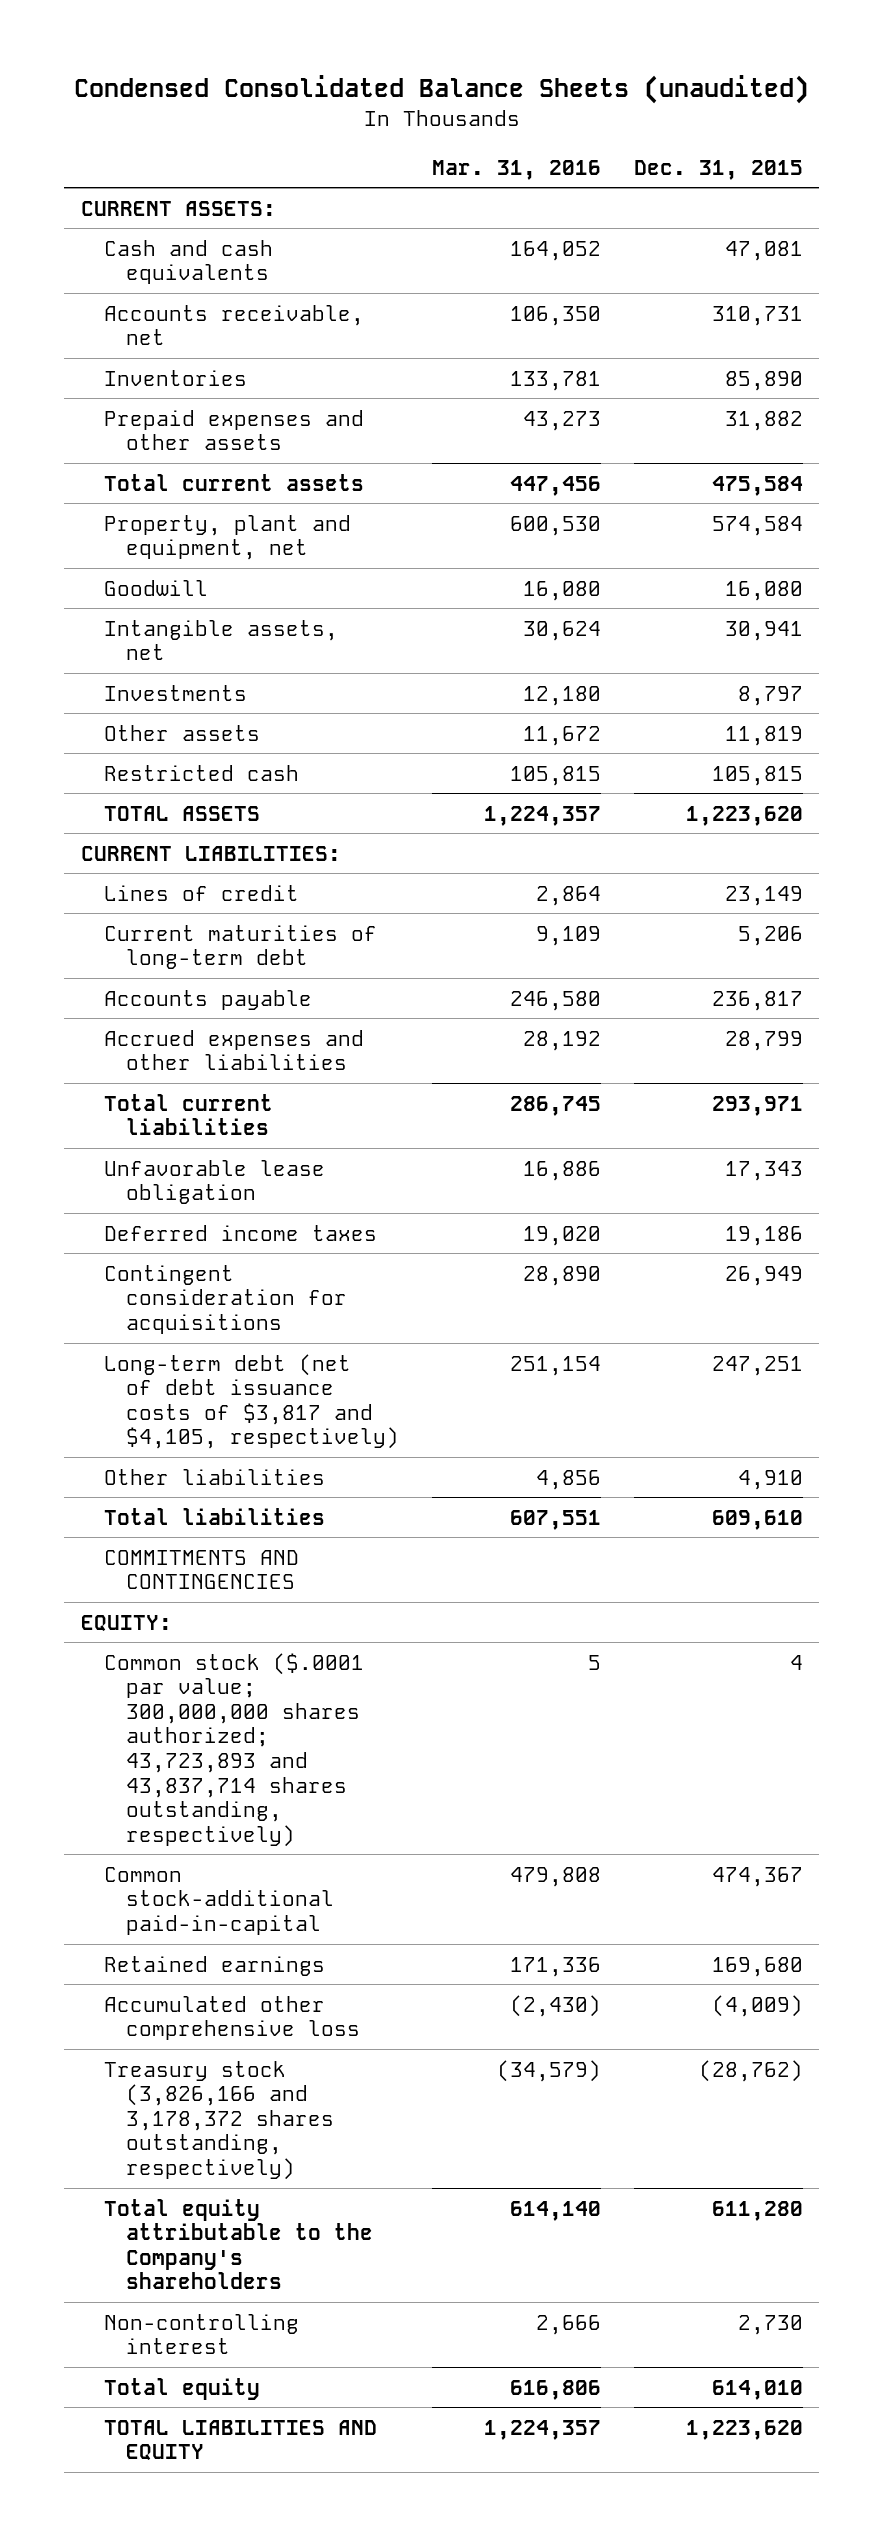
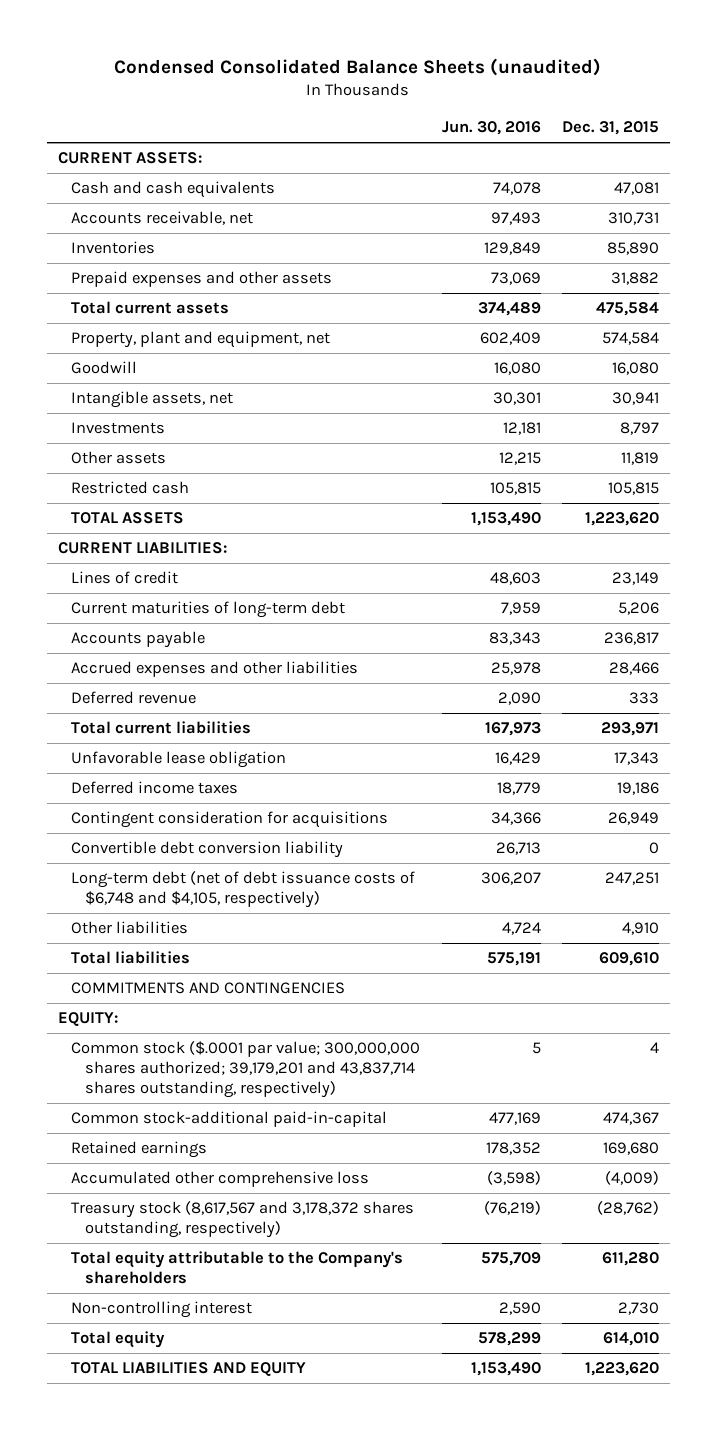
[432,159,602,180] Mar. 31, 2016 -> none
none -> [441,121,541,136] Jun. 30, 2016
[725,1030,804,1051] 28,799 -> [609,662,660,676] 28,466
none -> [71,691,197,705] Deferred revenue
none -> [71,841,344,859] Convertible debt conversion liability
[103,1353,400,1450] Long-term debt (net of debt issuance costs of $3,817 and $4,105, respectively) -> [71,871,416,909] Long-term debt (net of debt issuance costs of $6,748 and $4,105, respectively)
[103,1652,364,1847] Common stock ($.0001 par value; 300,000,000 shares authorized; 43,723,893 and 43,837,714 shares outstanding, respectively) -> [71,1041,421,1099] Common stock ($.0001 par value; 300,000,000 shares authorized; 39,179,201 and 43,837,714 shares outstanding, respectively)
[103,2060,335,2180] Treasury stock (3,826,166 and 3,178,372 shares outstanding, respectively) -> [71,1201,415,1239] Treasury stock (8,617,567 and 3,178,372 shares outstanding, respectively)

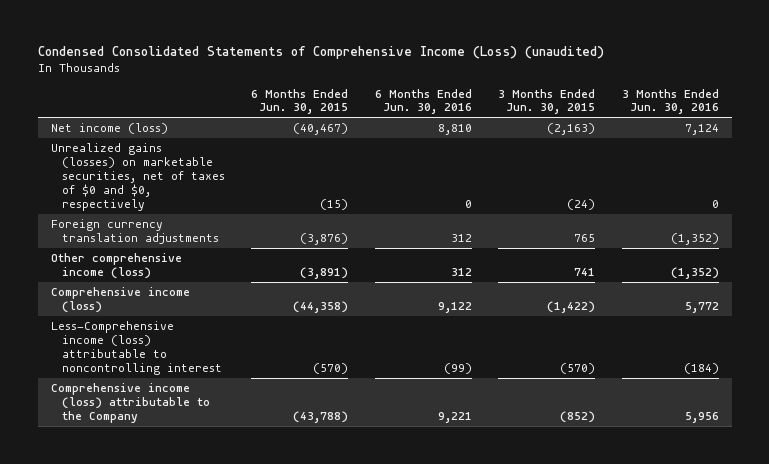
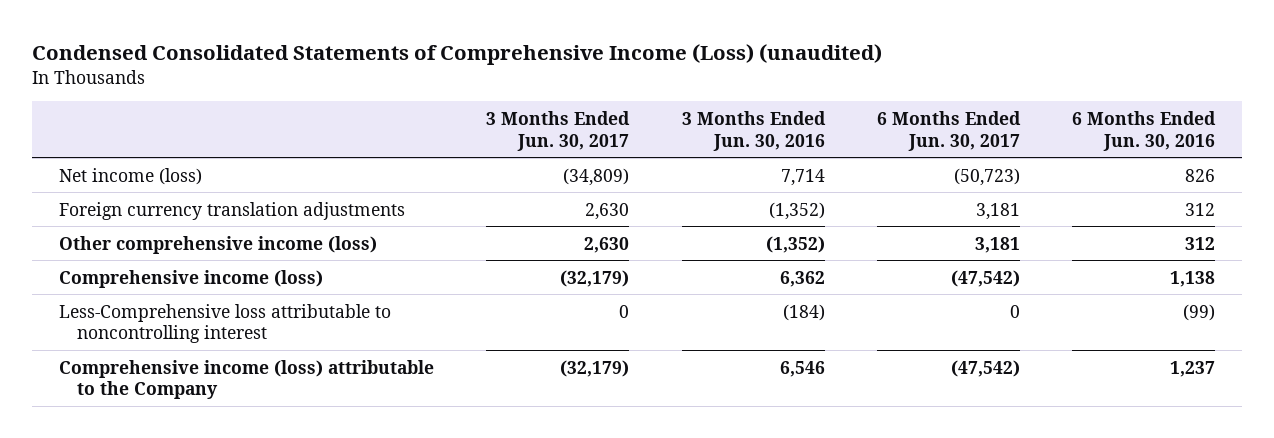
[251,88,349,115] 6 Months Ended Jun. 30, 2015 -> none
[498,88,596,115] 3 Months Ended Jun. 30, 2015 -> none
none -> [486,110,631,151] 3 Months Ended Jun. 30, 2017
none -> [877,110,1022,151] 6 Months Ended Jun. 30, 2017
[50,143,225,211] Unrealized gains (losses) on marketable securities, net of taxes of $0 and $0, respectively -> none
[437,124,472,136] 8,810 -> [1185,168,1216,182] 826
[684,124,719,136] 7,124 -> [780,168,825,186] 7,714
[437,301,472,313] 9,122 -> [1170,270,1216,287] 1,138
[684,301,719,313] 5,772 -> [779,270,825,287] 6,362
[50,321,222,375] Less-Comprehensive income (loss) attributable to noncontrolling interest -> [58,303,391,344] Less-Comprehensive loss attributable to noncontrolling interest
[437,411,472,423] 9,221 -> [1170,360,1216,377] 1,237
[684,411,719,423] 5,956 -> [779,360,825,377] 6,546

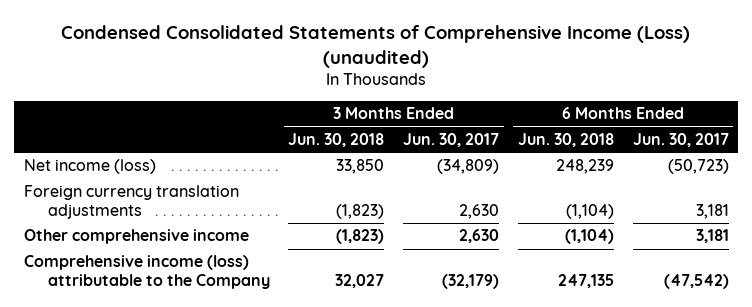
[681,110,826,151] 3 Months Ended Jun. 30, 2016 -> none
[1072,110,1217,151] 6 Months Ended Jun. 30, 2016 -> none
none -> [288,132,385,147] Jun. 30, 2018
none -> [517,132,614,147] Jun. 30, 2018
[58,269,323,288] Comprehensive income (loss) -> none
[58,303,391,344] Less-Comprehensive loss attributable to noncontrolling interest -> none
[58,235,377,254] Other comprehensive income (loss) -> [23,229,249,245] Other comprehensive income

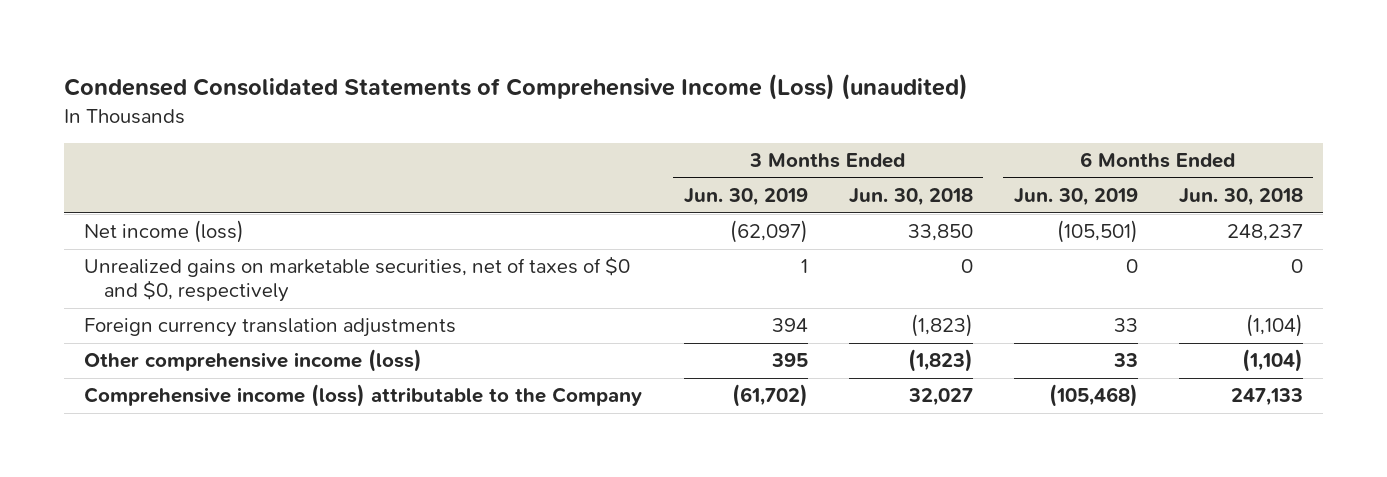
[403,132,500,147] Jun. 30, 2017 -> none
[632,132,729,147] Jun. 30, 2017 -> none
none -> [683,188,808,207] Jun. 30, 2019
none -> [1013,188,1138,207] Jun. 30, 2019
[555,159,614,175] 248,239 -> [1226,224,1303,242] 248,237
none -> [84,256,631,303] Unrealized gains on marketable securities, net of taxes of $0 and $0, respectively
[23,229,249,245] Other comprehensive income -> [84,349,423,373] Other comprehensive income (loss)
[557,274,614,289] 247,135 -> [1230,388,1303,407] 247,133

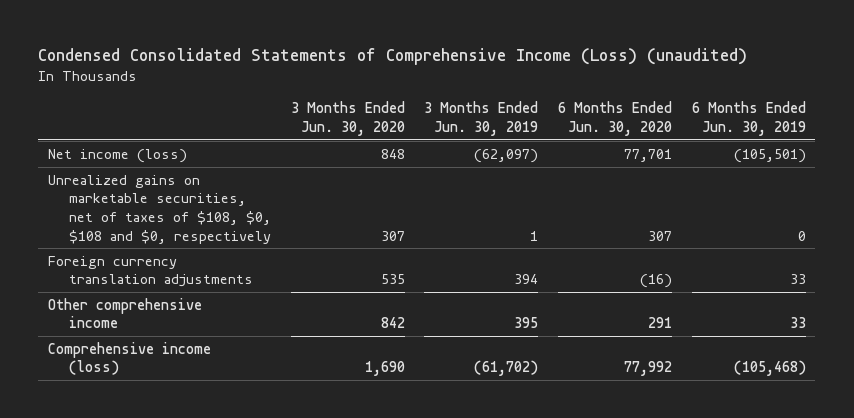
[848,188,973,207] Jun. 30, 2018 -> none
[1178,188,1303,207] Jun. 30, 2018 -> none
none -> [290,101,405,136] 3 Months Ended Jun. 30, 2020
none -> [558,101,673,136] 6 Months Ended Jun. 30, 2020
[84,256,631,303] Unrealized gains on marketable securities, net of taxes of $0 and $0, respectively -> [48,174,272,244] Unrealized gains on marketable securities, net of taxes of $108, $0, $108 and $0, respectively
[84,349,423,373] Other comprehensive income (loss) -> [48,297,203,329] Other comprehensive income
[84,384,643,408] Comprehensive income (loss) attributable to the Company -> [48,341,212,376] Comprehensive income (loss)

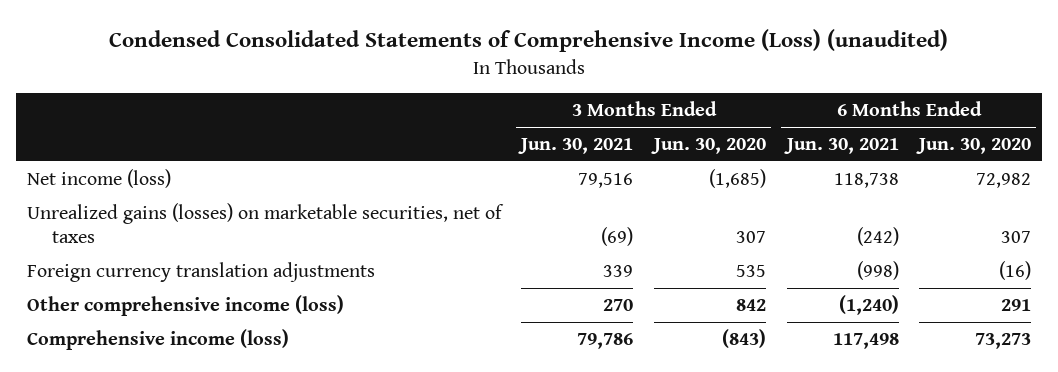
[424,101,539,136] 3 Months Ended Jun. 30, 2019 -> none
[691,101,806,136] 6 Months Ended Jun. 30, 2019 -> none
none -> [518,138,634,155] Jun. 30, 2021
none -> [783,138,899,155] Jun. 30, 2021
[380,148,405,159] 848 -> [708,168,766,188] (1,685)
[624,148,673,162] 77,701 -> [976,172,1032,188] 72,982
[48,174,272,244] Unrealized gains on marketable securities, net of taxes of $108, $0, $108 and $0, respectively -> [26,202,504,244] Unrealized gains (losses) on marketable securities, net of taxes
[48,297,203,329] Other comprehensive income -> [26,294,344,316] Other comprehensive income (loss)
[364,361,405,377] 1,690 -> [721,328,766,348] (843)
[624,361,673,377] 77,992 -> [975,332,1032,349] 73,273

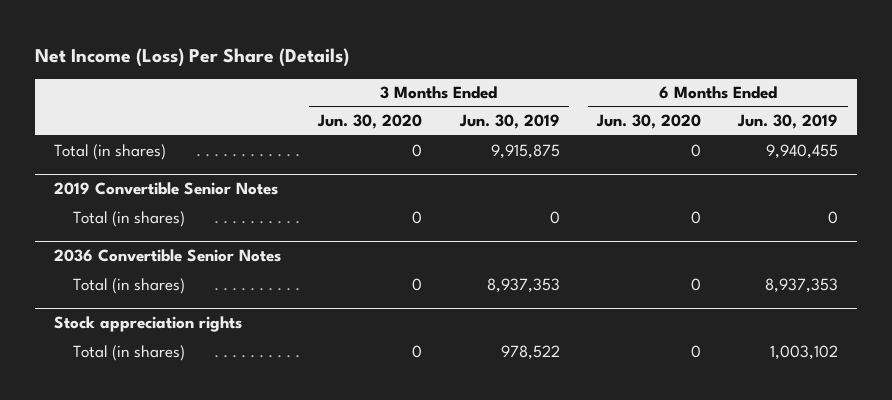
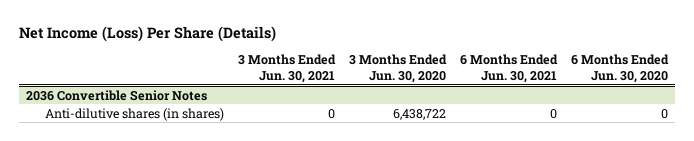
[458,114,560,130] Jun. 30, 2019 -> none
[737,114,839,130] Jun. 30, 2019 -> none
none -> [238,54,337,83] 3 Months Ended Jun. 30, 2021
none -> [460,54,559,83] 6 Months Ended Jun. 30, 2021
[53,143,166,160] Total (in shares) -> none
[53,182,278,196] 2019 Convertible Senior Notes -> none
[72,210,185,227] Total (in shares) -> none
[53,316,242,333] Stock appreciation rights -> none
[72,344,185,361] Total (in shares) -> none
[72,277,185,294] Total (in shares) -> [45,107,225,121] Anti-dilutive shares (in shares)
[412,277,423,291] 0 -> [393,108,447,120] 6,438,722

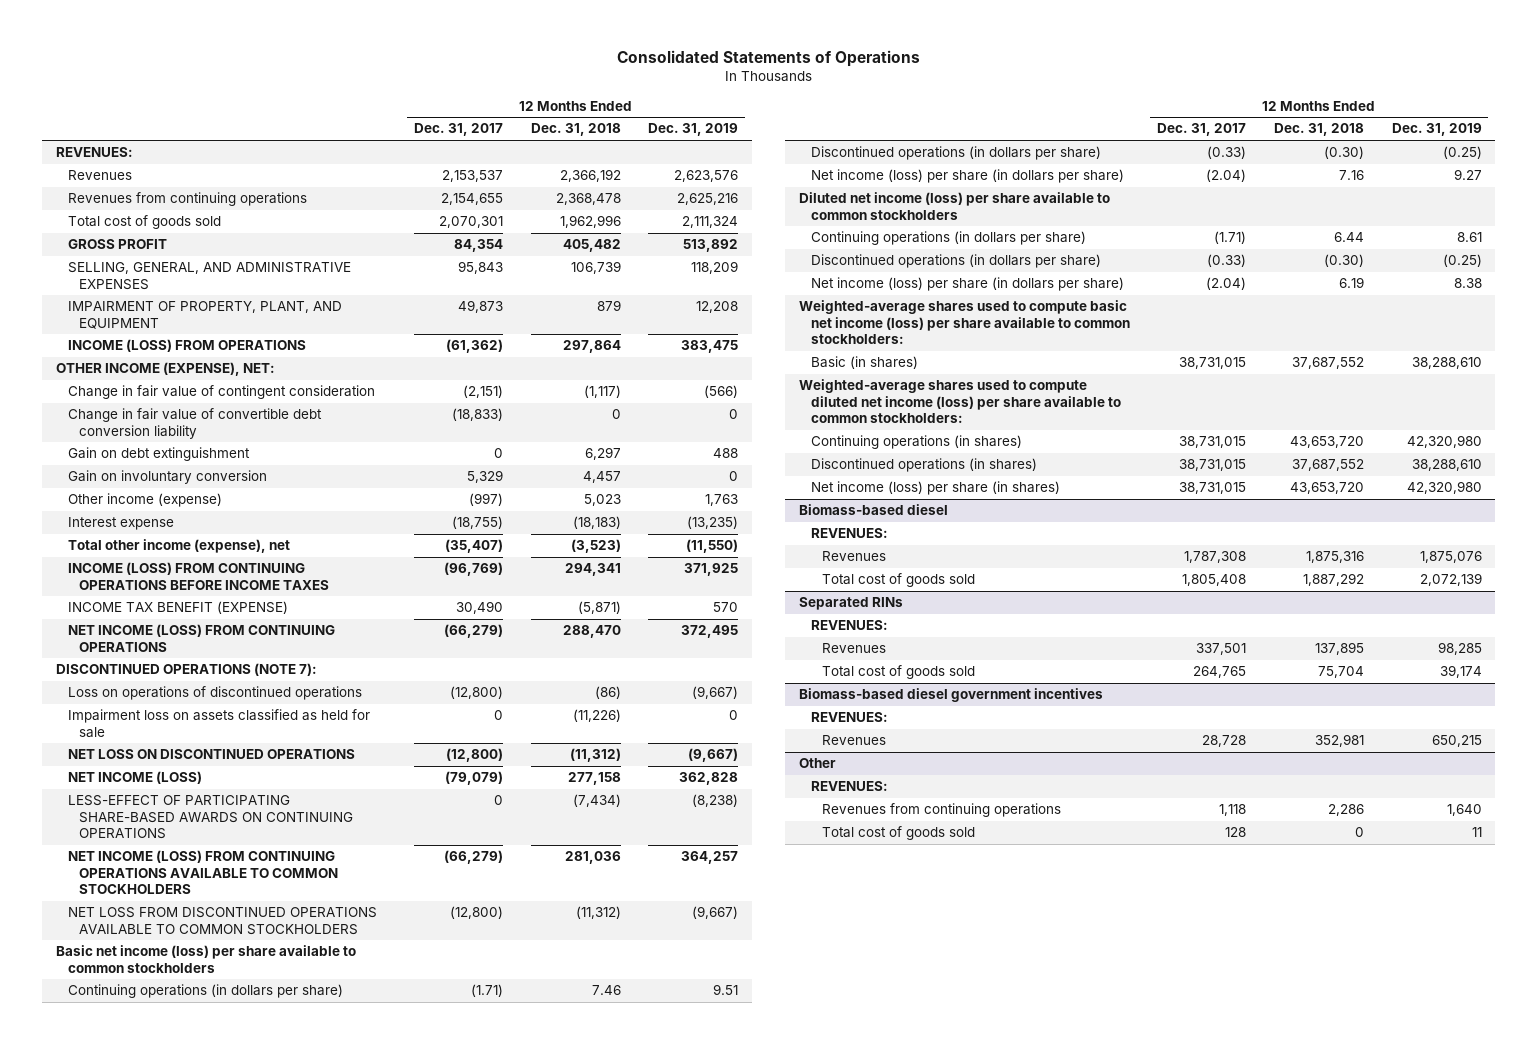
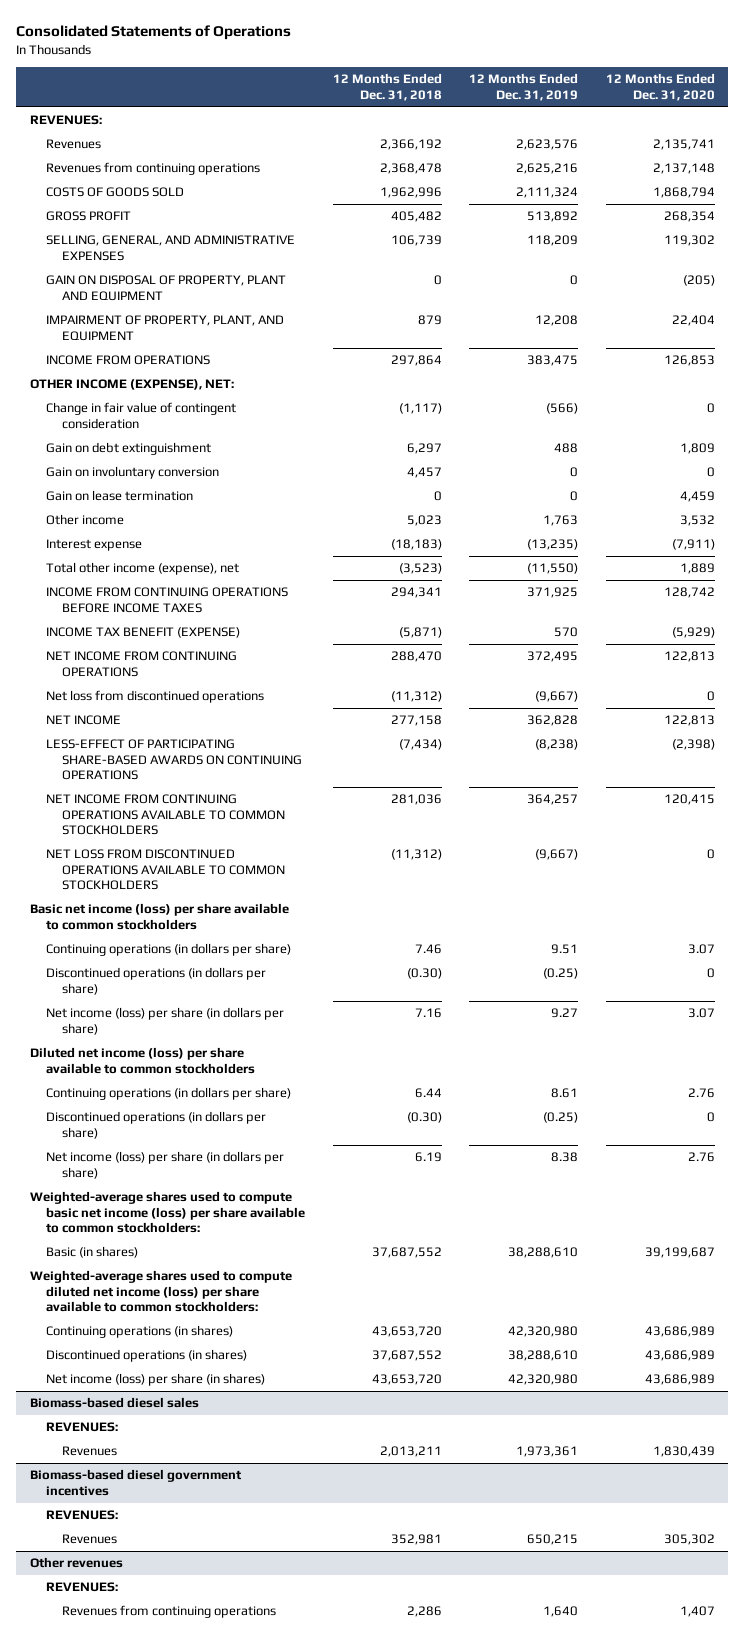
[414,123,504,137] Dec. 31, 2017 -> none
none -> [605,73,715,101] 12 Months Ended Dec. 31, 2020
[67,215,221,230] Total cost of goods sold -> [45,187,184,198] COSTS OF GOODS SOLD
none -> [45,275,286,301] GAIN ON DISPOSAL OF PROPERTY, PLANT AND EQUIPMENT
[67,339,306,353] INCOME (LOSS) FROM OPERATIONS -> [45,355,210,366] INCOME FROM OPERATIONS
[67,408,322,439] Change in fair value of convertible debt conversion liability -> none
none -> [45,490,193,502] Gain on lease termination
[67,493,222,508] Other income (expense) -> [45,514,124,526] Other income
[67,562,329,590] INCOME (LOSS) FROM CONTINUING OPERATIONS BEFORE INCOME TAXES -> [45,587,288,613] INCOME FROM CONTINUING OPERATIONS BEFORE INCOME TAXES
[56,663,318,677] DISCONTINUED OPERATIONS (NOTE 7): -> none
[67,686,362,701] Loss on operations of discontinued operations -> none
[67,709,370,738] Impairment loss on assets classified as held for sale -> none
[67,624,335,652] NET INCOME (LOSS) FROM CONTINUING OPERATIONS -> [45,651,237,677] NET INCOME FROM CONTINUING OPERATIONS
[67,749,355,760] NET LOSS ON DISCONTINUED OPERATIONS -> [45,690,264,704] Net loss from discontinued operations
[67,771,202,785] NET INCOME (LOSS) -> [45,715,121,726] NET INCOME
[67,850,338,895] NET INCOME (LOSS) FROM CONTINUING OPERATIONS AVAILABLE TO COMMON STOCKHOLDERS -> [45,794,286,836] NET INCOME FROM CONTINUING OPERATIONS AVAILABLE TO COMMON STOCKHOLDERS
[810,528,888,539] REVENUES: -> none
[822,551,887,562] Revenues -> none
[822,573,976,588] Total cost of goods sold -> none
[799,597,904,611] Separated RINs -> none
[799,504,949,516] Biomass-based diesel -> [29,1397,199,1409] Biomass-based diesel sales
[822,665,976,680] Total cost of goods sold -> none
[1314,642,1364,656] 137,895 -> [379,1446,442,1458] 2,013,211
[1437,642,1482,656] 98,285 -> [516,1446,579,1458] 1,973,361
[799,758,837,769] Other -> [29,1557,123,1569] Other revenues
[822,826,976,841] Total cost of goods sold -> none

